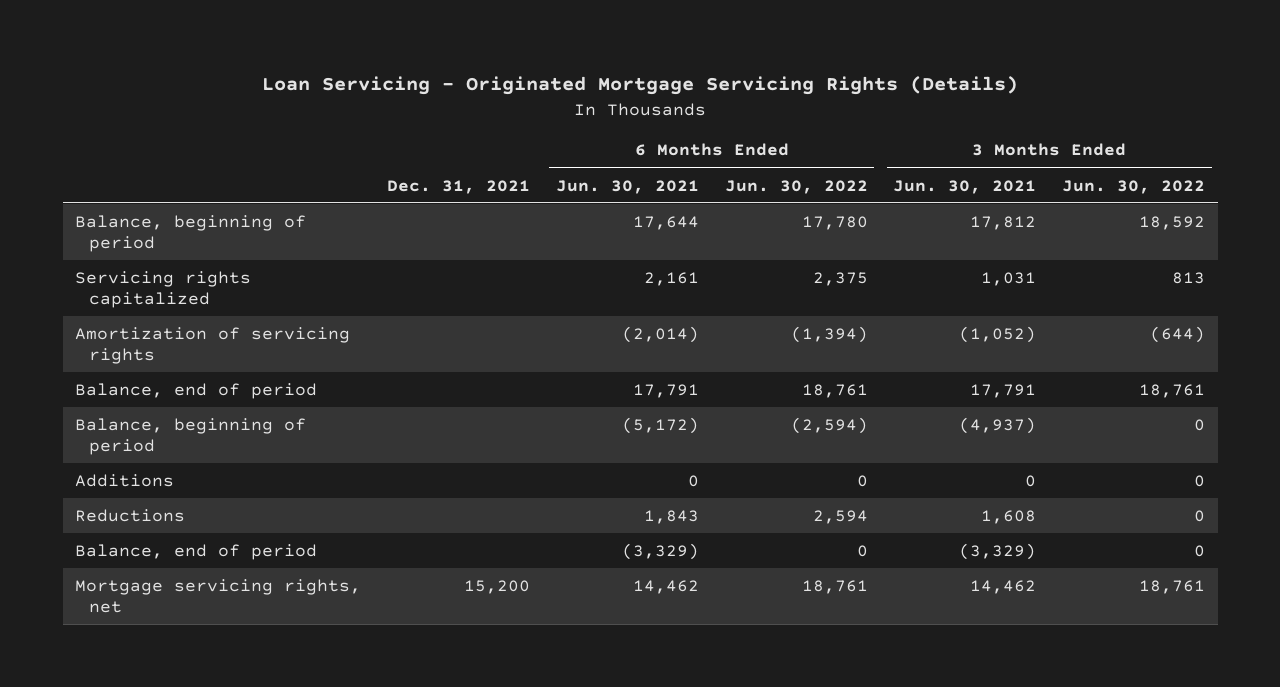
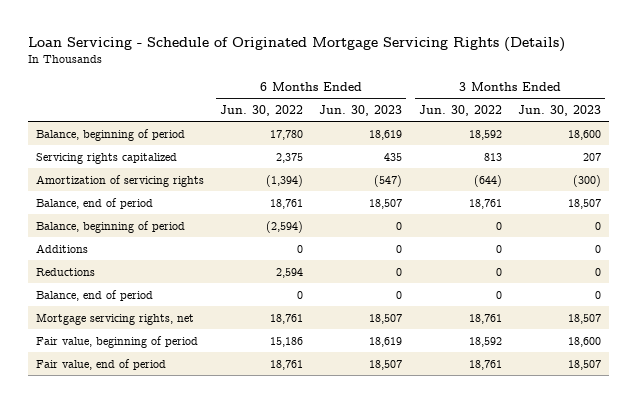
[262,76,1019,96] Loan Servicing - Originated Mortgage Servicing Rights (Details) -> [27,36,565,52] Loan Servicing - Schedule of Originated Mortgage Servicing Rights (Details)
[387,179,531,194] Dec. 31, 2021 -> none
[555,179,699,194] Jun. 30, 2021 -> none
[893,179,1037,194] Jun. 30, 2021 -> none
none -> [319,105,403,117] Jun. 30, 2023
none -> [518,105,602,117] Jun. 30, 2023
none -> [35,335,198,348] Fair value, beginning of period
none -> [35,358,166,370] Fair value, end of period

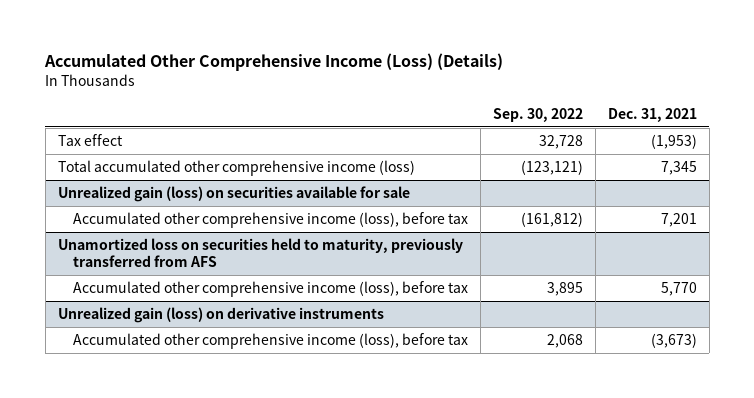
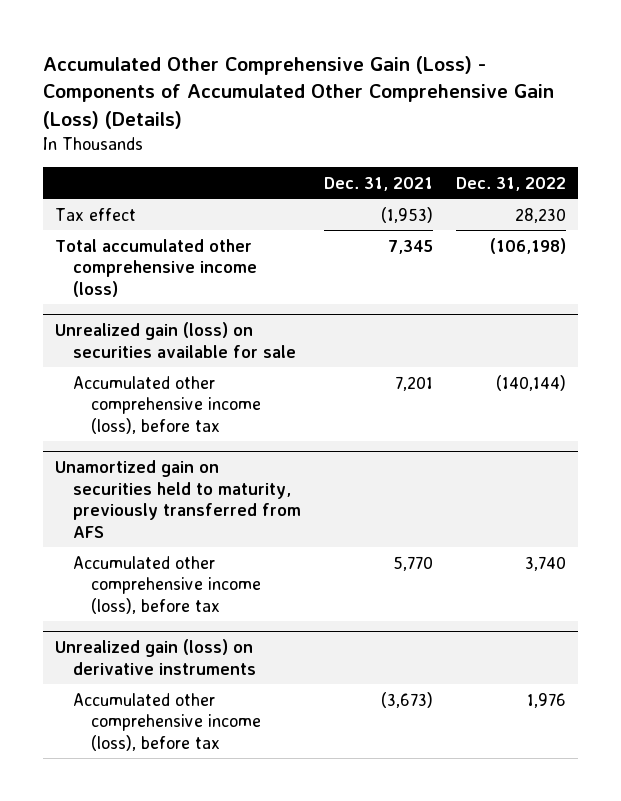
[44,53,504,72] Accumulated Other Comprehensive Income (Loss) (Details) -> [43,55,555,129] Accumulated Other Comprehensive Gain (Loss) - Components of Accumulated Other Comprehensive Gain (Loss) (Details)
[492,107,583,122] Sep. 30, 2022 -> none
none -> [456,176,567,191] Dec. 31, 2022
[57,238,463,268] Unamortized loss on securities held to maturity, previously transferred from AFS -> [54,460,301,538] Unamortized gain on securities held to maturity, previously transferred from AFS

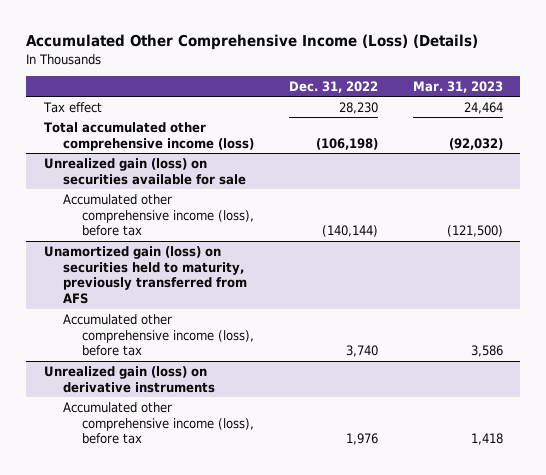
[43,55,555,129] Accumulated Other Comprehensive Gain (Loss) - Components of Accumulated Other Comprehensive Gain (Loss) (Details) -> [26,34,479,51] Accumulated Other Comprehensive Income (Loss) (Details)
[324,176,434,191] Dec. 31, 2021 -> none
none -> [412,81,503,94] Mar. 31, 2023
[54,460,301,538] Unamortized gain on securities held to maturity, previously transferred from AFS -> [43,245,247,305] Unamortized gain (loss) on securities held to maturity, previously transferred from AFS

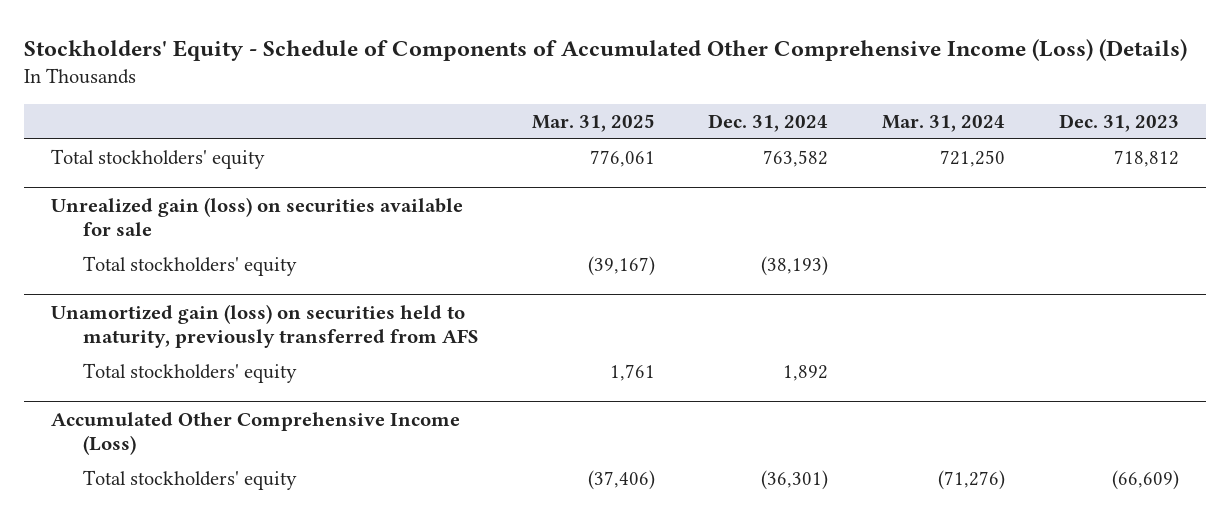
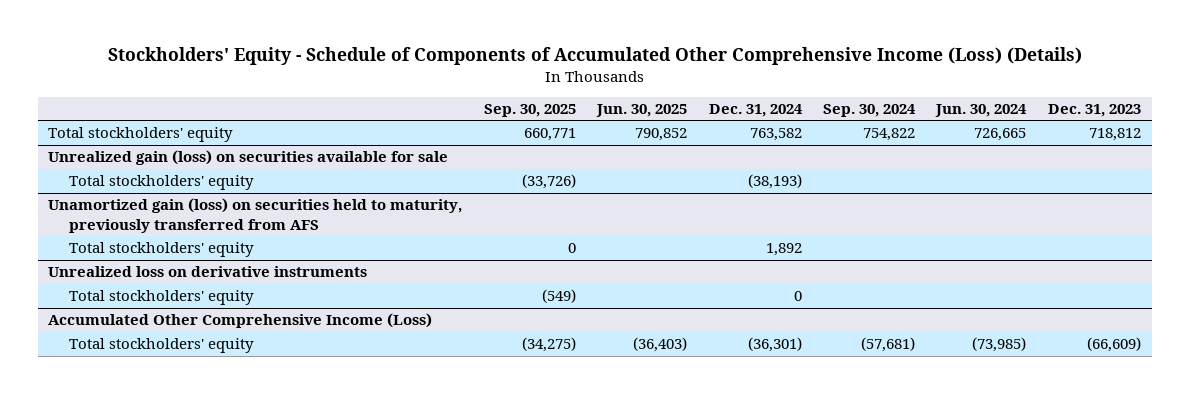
[531,113,655,132] Mar. 31, 2025 -> none
[882,114,1006,132] Mar. 31, 2024 -> none
none -> [483,103,576,117] Sep. 30, 2025
none -> [596,103,688,117] Jun. 30, 2025
none -> [823,103,917,117] Sep. 30, 2024
none -> [935,103,1028,117] Jun. 30, 2024
none -> [48,266,368,278] Unrealized loss on derivative instruments
none -> [68,290,254,306] Total stockholders' equity

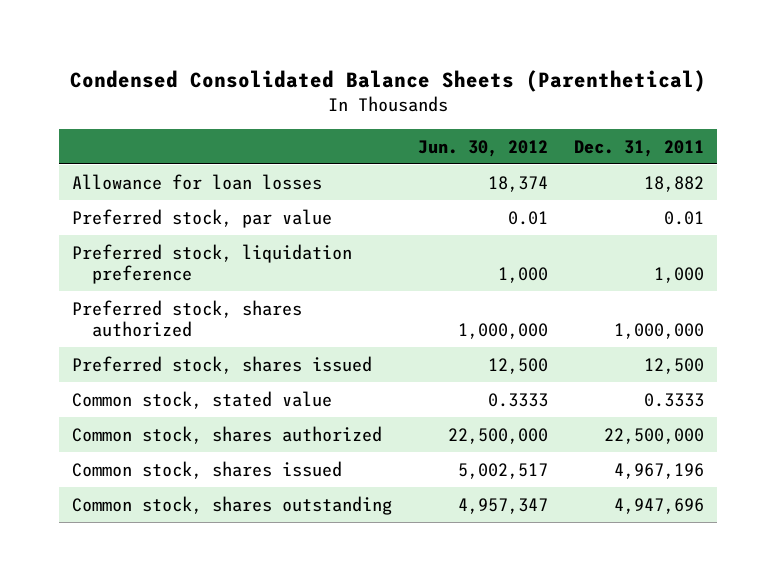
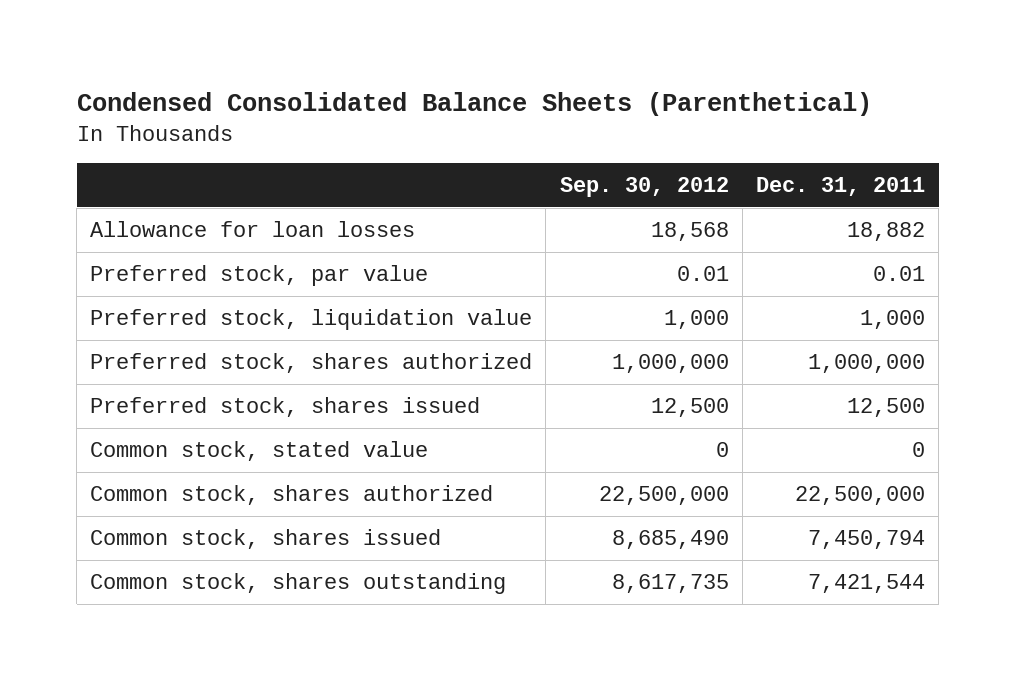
[418,139,549,157] Jun. 30, 2012 -> none
none -> [559,177,729,198] Sep. 30, 2012
[71,243,352,285] Preferred stock, liquidation preference -> [90,309,533,331] Preferred stock, liquidation value
[644,392,705,407] 0.3333 -> [911,442,925,458] 0
[614,462,705,479] 4,967,196 -> [807,530,925,550] 7,450,794
[614,497,705,514] 4,947,696 -> [807,574,925,594] 7,421,544

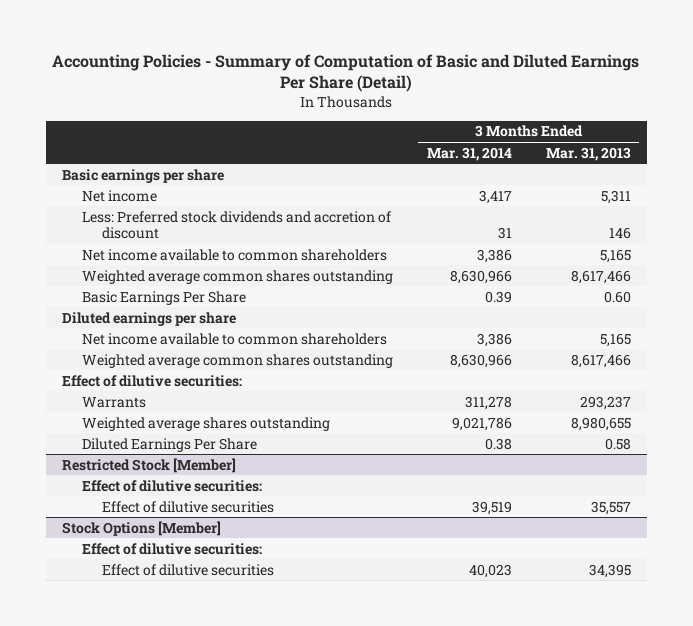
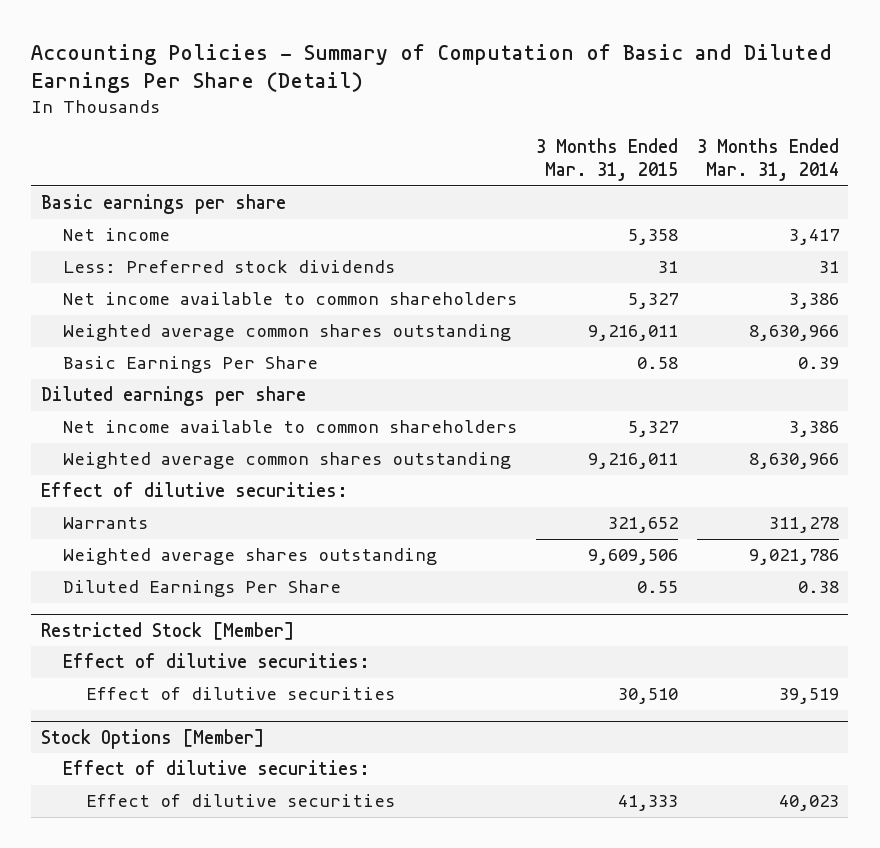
[545,146,631,161] Mar. 31, 2013 -> none
none -> [536,138,679,182] 3 Months Ended Mar. 31, 2015
[82,210,392,240] Less: Preferred stock dividends and accretion of discount -> [63,260,396,274] Less: Preferred stock dividends

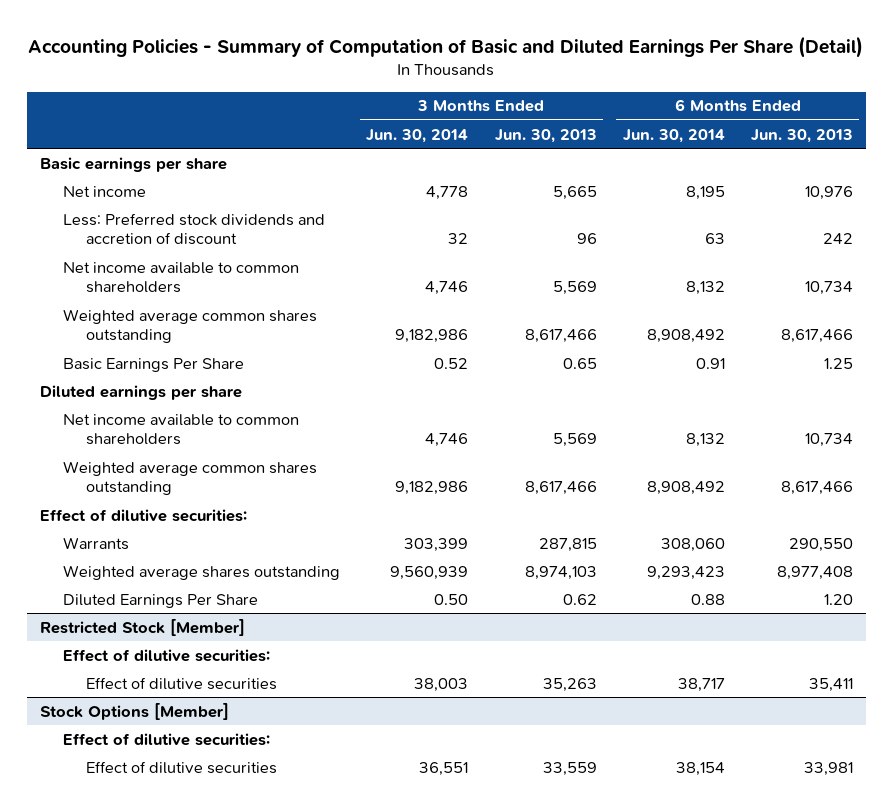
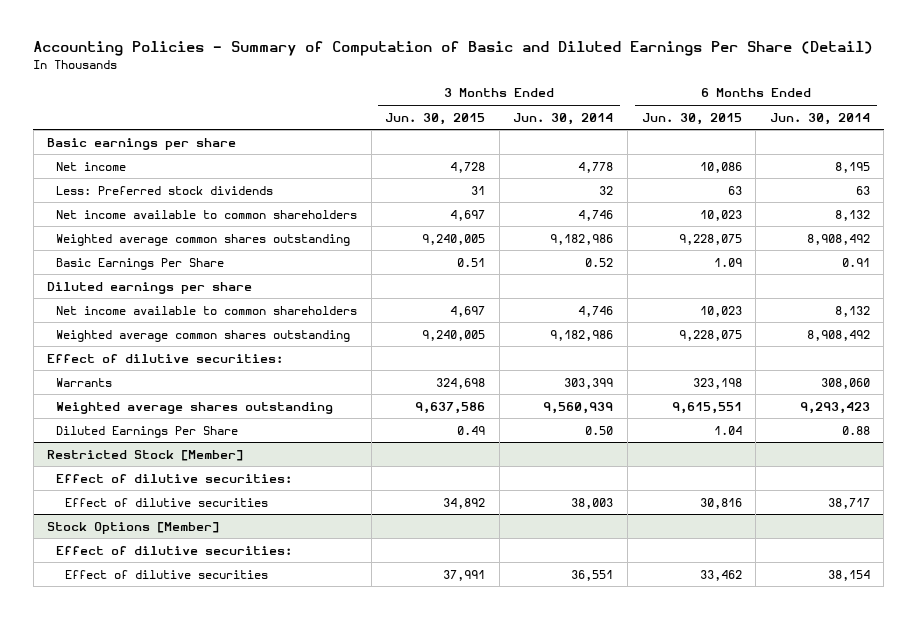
[494,128,597,143] Jun. 30, 2013 -> none
[750,128,853,143] Jun. 30, 2013 -> none
none -> [385,112,486,125] Jun. 30, 2015
none -> [641,112,742,125] Jun. 30, 2015
[63,212,326,246] Less: Preferred stock dividends and accretion of discount -> [56,185,274,195] Less: Preferred stock dividends

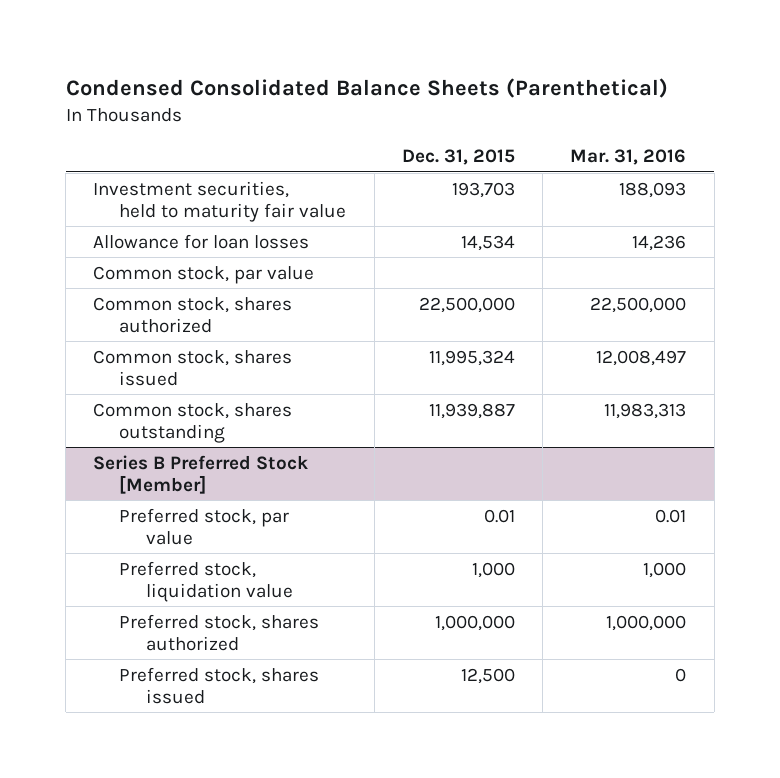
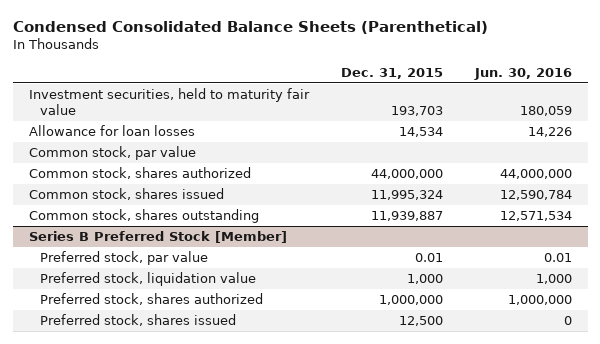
[570,148,687,165] Mar. 31, 2016 -> none
none -> [473,67,572,80] Jun. 30, 2016
[418,296,515,313] 22,500,000 -> [370,169,443,180] 44,000,000

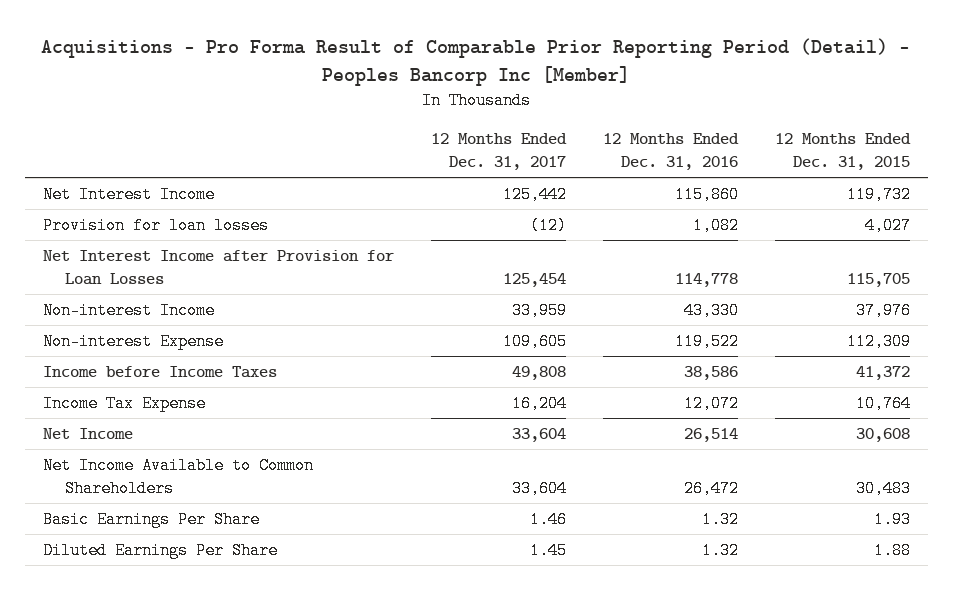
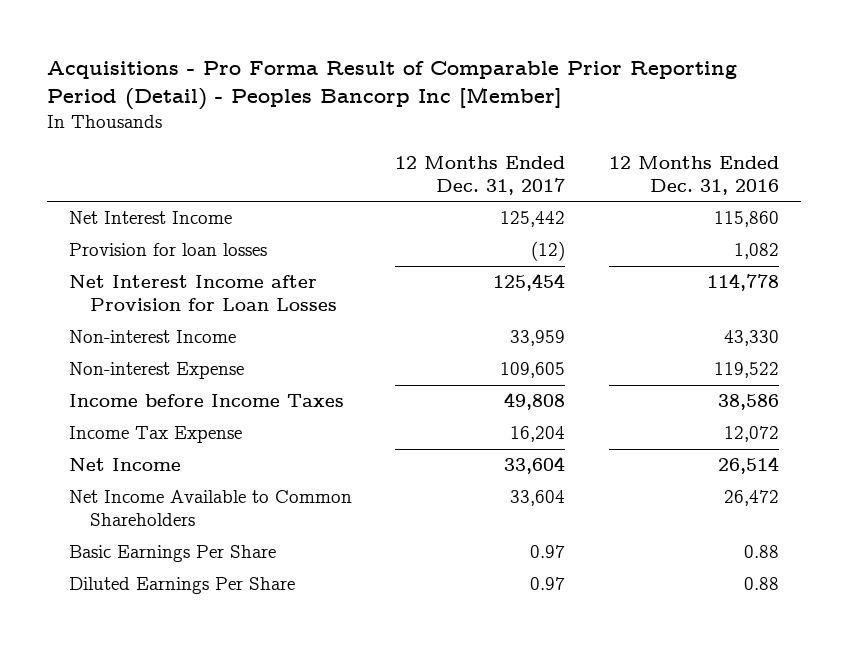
[774,133,911,171] 12 Months Ended Dec. 31, 2015 -> none
[529,510,567,528] 1.46 -> [530,545,566,559] 0.97
[701,510,739,528] 1.32 -> [744,545,780,559] 0.88
[529,541,567,559] 1.45 -> [530,577,566,591] 0.97
[701,541,739,559] 1.32 -> [744,577,780,591] 0.88

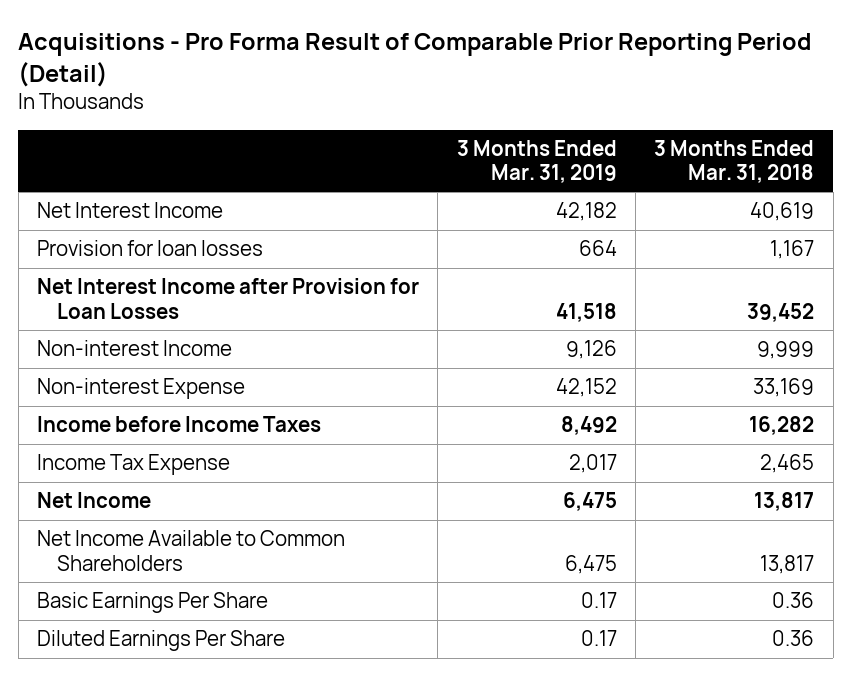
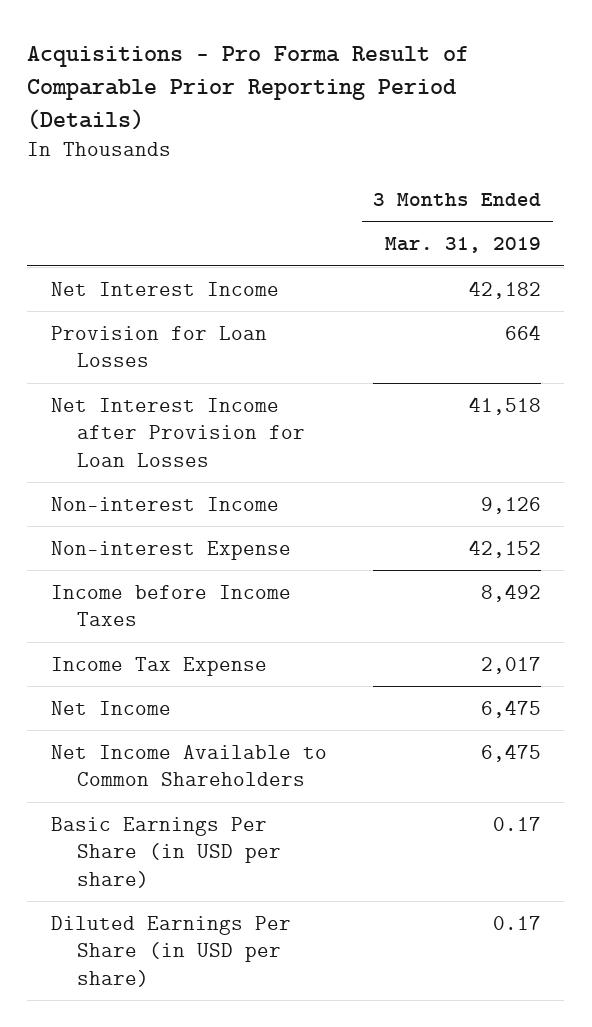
[18,33,813,87] Acquisitions - Pro Forma Result of Comparable Prior Reporting Period (Detail) -> [27,45,470,131] Acquisitions - Pro Forma Result of Comparable Prior Reporting Period (Details)
[654,139,815,184] 3 Months Ended Mar. 31, 2018 -> none
[37,240,264,257] Provision for loan losses -> [50,325,267,368] Provision for Loan Losses
[37,592,269,614] Basic Earnings Per Share -> [50,816,281,888] Basic Earnings Per Share (in USD per share)
[37,630,286,652] Diluted Earnings Per Share -> [50,915,291,987] Diluted Earnings Per Share (in USD per share)

